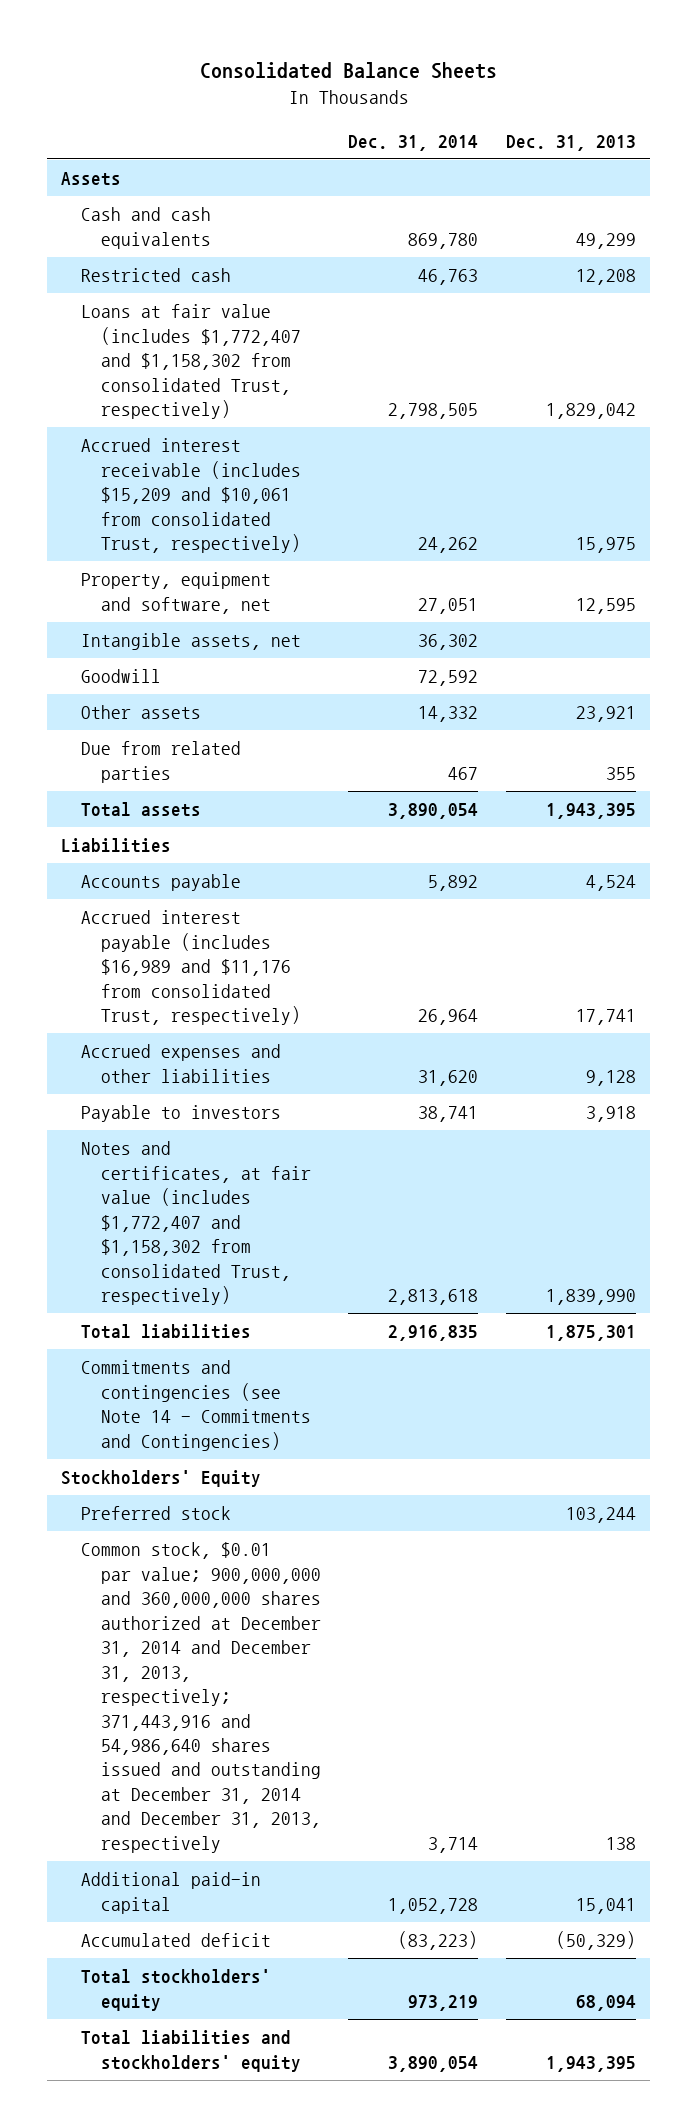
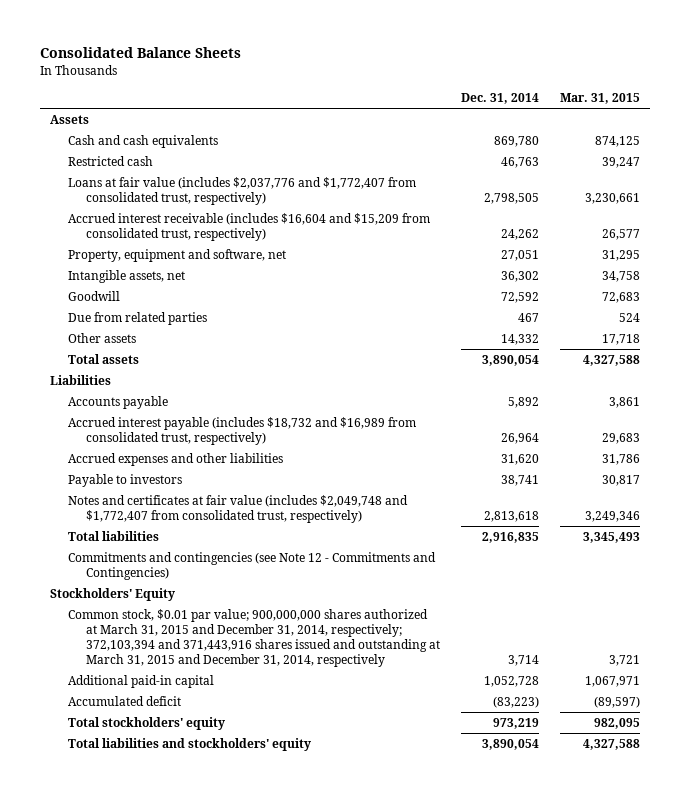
[505,134,636,151] Dec. 31, 2013 -> none
none -> [559,92,640,104] Mar. 31, 2015
[80,304,301,420] Loans at fair value (includes $1,772,407 and $1,158,302 from consolidated Trust, respectively) -> [67,176,416,205] Loans at fair value (includes $2,037,776 and $1,772,407 from consolidated trust, respectively)
[80,438,301,554] Accrued interest receivable (includes $15,209 and $10,061 from consolidated Trust, respectively) -> [67,212,430,241] Accrued interest receivable (includes $16,604 and $15,209 from consolidated trust, respectively)
[80,705,201,720] Other assets -> [67,332,136,343] Other assets
[80,910,301,1026] Accrued interest payable (includes $16,989 and $11,176 from consolidated Trust, respectively) -> [67,416,416,445] Accrued interest payable (includes $18,732 and $16,989 from consolidated trust, respectively)
[80,1141,311,1306] Notes and certificates, at fair value (includes $1,772,407 and $1,158,302 from consolidated Trust, respectively) -> [67,494,408,523] Notes and certificates at fair value (includes $2,049,748 and $1,772,407 from consolidated trust, respectively)
[80,1360,311,1451] Commitments and contingencies (see Note 14 - Commitments and Contingencies) -> [67,551,436,580] Commitments and contingencies (see Note 12 - Commitments and Contingencies)
[80,1506,231,1521] Preferred stock -> none
[80,1542,321,1853] Common stock, $0.01 par value; 900,000,000 and 360,000,000 shares authorized at December 31, 2014 and December 31, 2013, respectively; 371,443,916 and 54,986,640 shares issued and outstanding at December 31, 2014 and December 31, 2013, respectively -> [67,608,440,667] Common stock, $0.01 par value; 900,000,000 shares authorized at March 31, 2015 and December 31, 2014, respectively; 372,103,394 and 371,443,916 shares issued and outstanding at March 31, 2015 and December 31, 2014, respectively

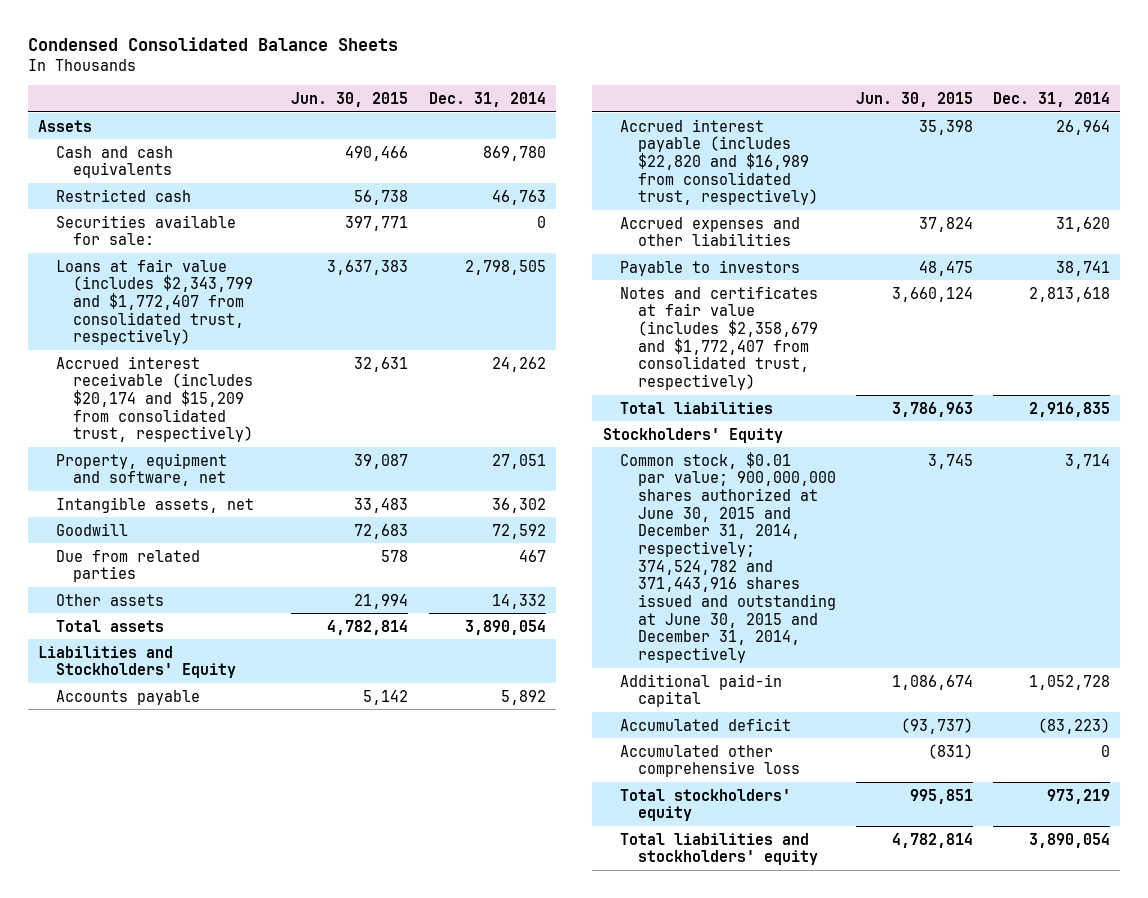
[39,47,241,59] Consolidated Balance Sheets -> [28,36,399,51] Condensed Consolidated Balance Sheets
[559,92,640,104] Mar. 31, 2015 -> none
none -> [291,91,409,107] Jun. 30, 2015
none -> [55,214,236,246] Securities available for sale:
[67,176,416,205] Loans at fair value (includes $2,037,776 and $1,772,407 from consolidated trust, respectively) -> [55,258,254,346] Loans at fair value (includes $2,343,799 and $1,772,407 from consolidated trust, respectively)
[67,212,430,241] Accrued interest receivable (includes $16,604 and $15,209 from consolidated trust, respectively) -> [55,355,254,443] Accrued interest receivable (includes $20,174 and $15,209 from consolidated trust, respectively)
[50,374,112,385] Liabilities -> [38,645,236,679] Liabilities and Stockholders' Equity
[67,416,416,445] Accrued interest payable (includes $18,732 and $16,989 from consolidated trust, respectively) -> [620,118,818,206] Accrued interest payable (includes $22,820 and $16,989 from consolidated trust, respectively)
[67,494,408,523] Notes and certificates at fair value (includes $2,049,748 and $1,772,407 from consolidated trust, respectively) -> [620,285,819,390] Notes and certificates at fair value (includes $2,358,679 and $1,772,407 from consolidated trust, respectively)
[67,551,436,580] Commitments and contingencies (see Note 12 - Commitments and Contingencies) -> none
[67,608,440,667] Common stock, $0.01 par value; 900,000,000 shares authorized at March 31, 2015 and December 31, 2014, respectively; 372,103,394 and 371,443,916 shares issued and outstanding at March 31, 2015 and December 31, 2014, respectively -> [620,451,836,663] Common stock, $0.01 par value; 900,000,000 shares authorized at June 30, 2015 and December 31, 2014, respectively; 374,524,782 and 371,443,916 shares issued and outstanding at June 30, 2015 and December 31, 2014, respectively
none -> [620,744,800,778] Accumulated other comprehensive loss

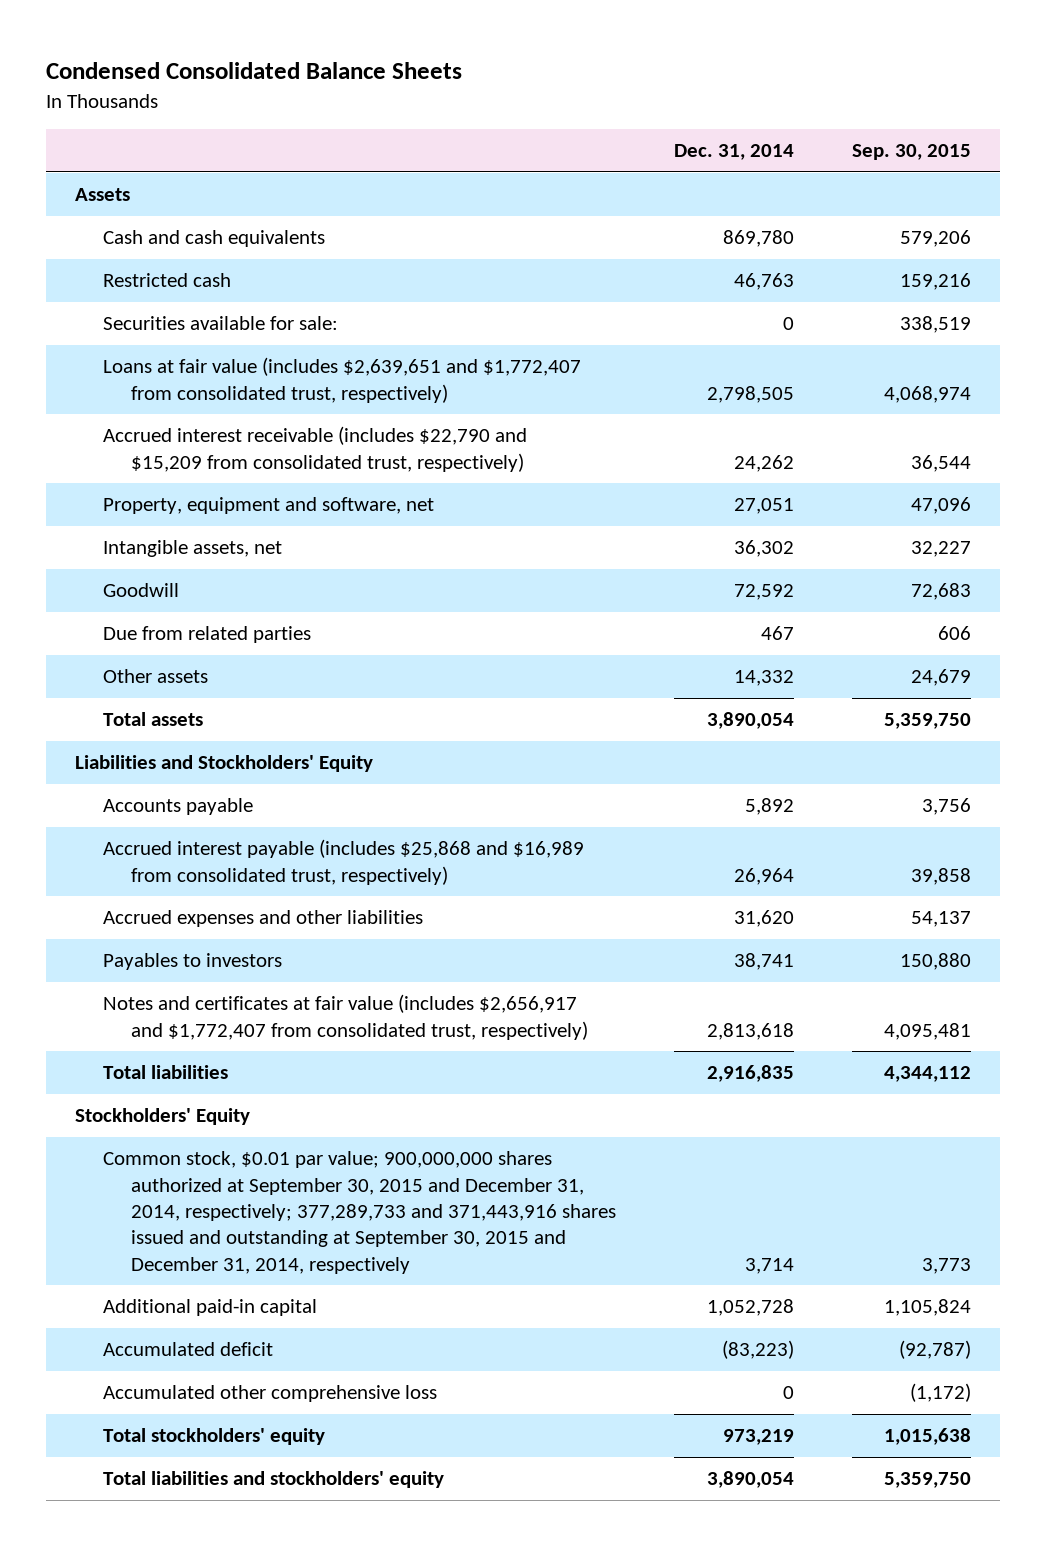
[291,91,409,107] Jun. 30, 2015 -> none
none -> [852,144,972,161] Sep. 30, 2015
[55,258,254,346] Loans at fair value (includes $2,343,799 and $1,772,407 from consolidated trust, respectively) -> [103,357,582,403] Loans at fair value (includes $2,639,651 and $1,772,407 from consolidated trust, respectively)
[55,355,254,443] Accrued interest receivable (includes $20,174 and $15,209 from consolidated trust, respectively) -> [103,426,528,472] Accrued interest receivable (includes $22,790 and $15,209 from consolidated trust, respectively)
[620,118,818,206] Accrued interest payable (includes $22,820 and $16,989 from consolidated trust, respectively) -> [103,839,585,885] Accrued interest payable (includes $25,868 and $16,989 from consolidated trust, respectively)
[620,259,801,276] Payable to investors -> [103,953,283,971] Payables to investors
[620,285,819,390] Notes and certificates at fair value (includes $2,358,679 and $1,772,407 from consolidated trust, respectively) -> [103,994,589,1040] Notes and certificates at fair value (includes $2,656,917 and $1,772,407 from consolidated trust, respectively)
[620,451,836,663] Common stock, $0.01 par value; 900,000,000 shares authorized at June 30, 2015 and December 31, 2014, respectively; 374,524,782 and 371,443,916 shares issued and outstanding at June 30, 2015 and December 31, 2014, respectively -> [103,1151,617,1274] Common stock, $0.01 par value; 900,000,000 shares authorized at September 30, 2015 and December 31, 2014, respectively; 377,289,733 and 371,443,916 shares issued and outstanding at September 30, 2015 and December 31, 2014, respectively

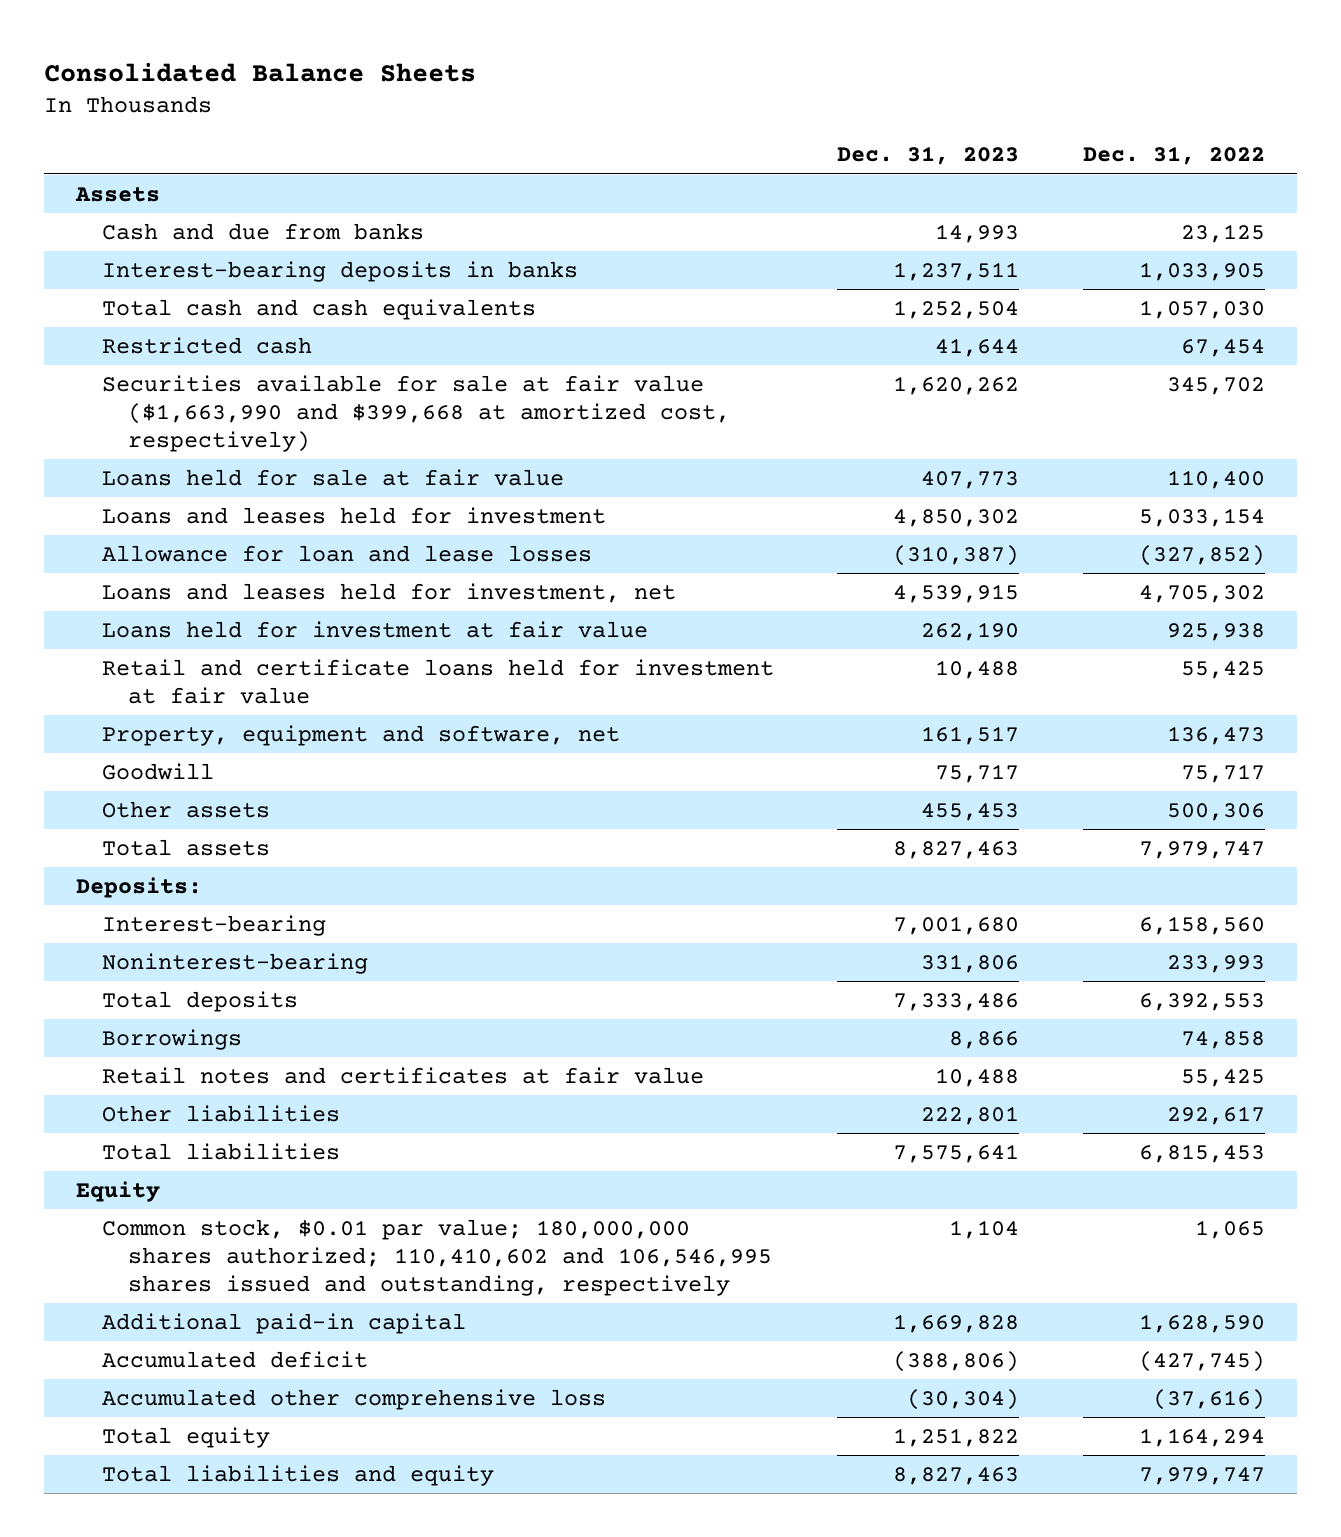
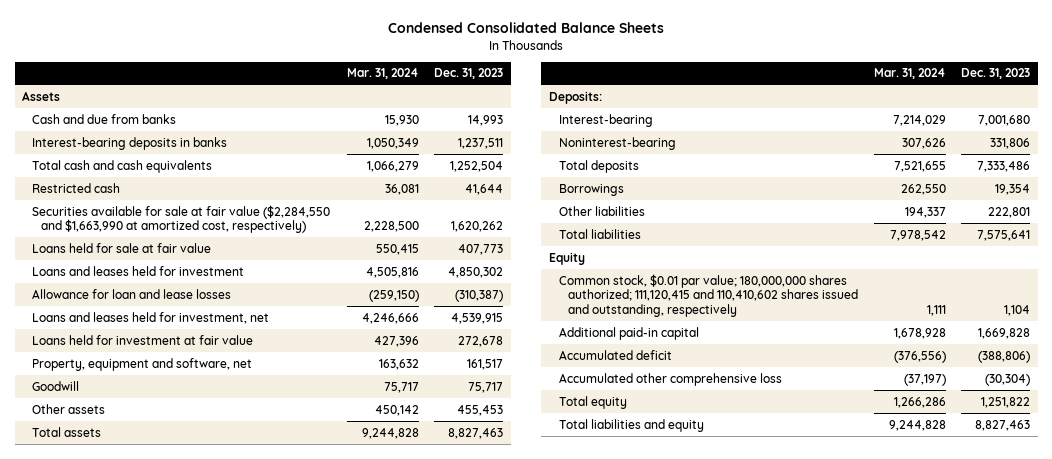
[44,62,477,82] Consolidated Balance Sheets -> [388,22,665,34] Condensed Consolidated Balance Sheets
[1082,146,1265,166] Dec. 31, 2022 -> none
none -> [346,68,419,80] Mar. 31, 2024
[101,374,730,453] Securities available for sale at fair value ($1,663,990 and $399,668 at amortized cost, respectively) -> [31,204,330,234] Securities available for sale at fair value ($2,284,550 and $1,663,990 at amortized cost, respectively)
[101,658,774,704] Retail and certificate loans held for investment at fair value -> none
[921,621,1020,641] 262,190 -> [458,335,504,347] 272,678
[101,1066,704,1084] Retail notes and certificates at fair value -> none
[949,1030,1020,1049] 8,866 -> [995,183,1031,195] 19,354
[101,1218,772,1297] Common stock, $0.01 par value; 180,000,000 shares authorized; 110,410,602 and 106,546,995 shares issued and outstanding, respectively -> [558,273,858,317] Common stock, $0.01 par value; 180,000,000 shares authorized; 111,120,415 and 110,410,602 shares issued and outstanding, respectively

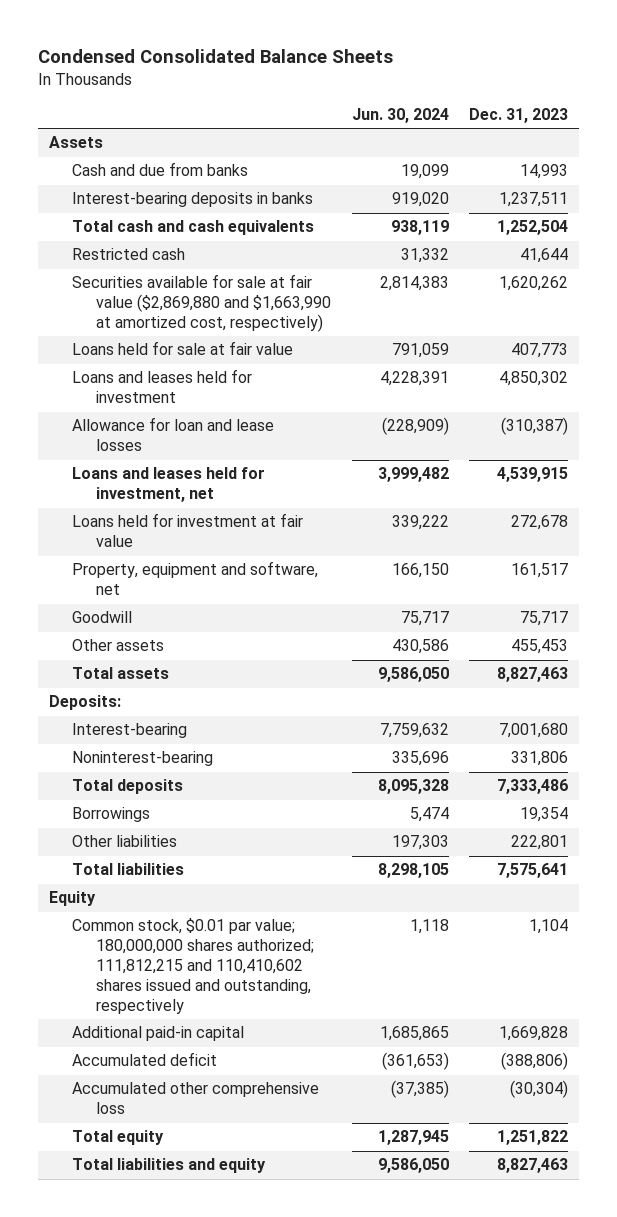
[346,68,419,80] Mar. 31, 2024 -> none
none -> [351,107,449,123] Jun. 30, 2024
[31,204,330,234] Securities available for sale at fair value ($2,284,550 and $1,663,990 at amortized cost, respectively) -> [72,274,332,333] Securities available for sale at fair value ($2,869,880 and $1,663,990 at amortized cost, respectively)
[558,273,858,317] Common stock, $0.01 par value; 180,000,000 shares authorized; 111,120,415 and 110,410,602 shares issued and outstanding, respectively -> [72,918,315,1015] Common stock, $0.01 par value; 180,000,000 shares authorized; 111,812,215 and 110,410,602 shares issued and outstanding, respectively

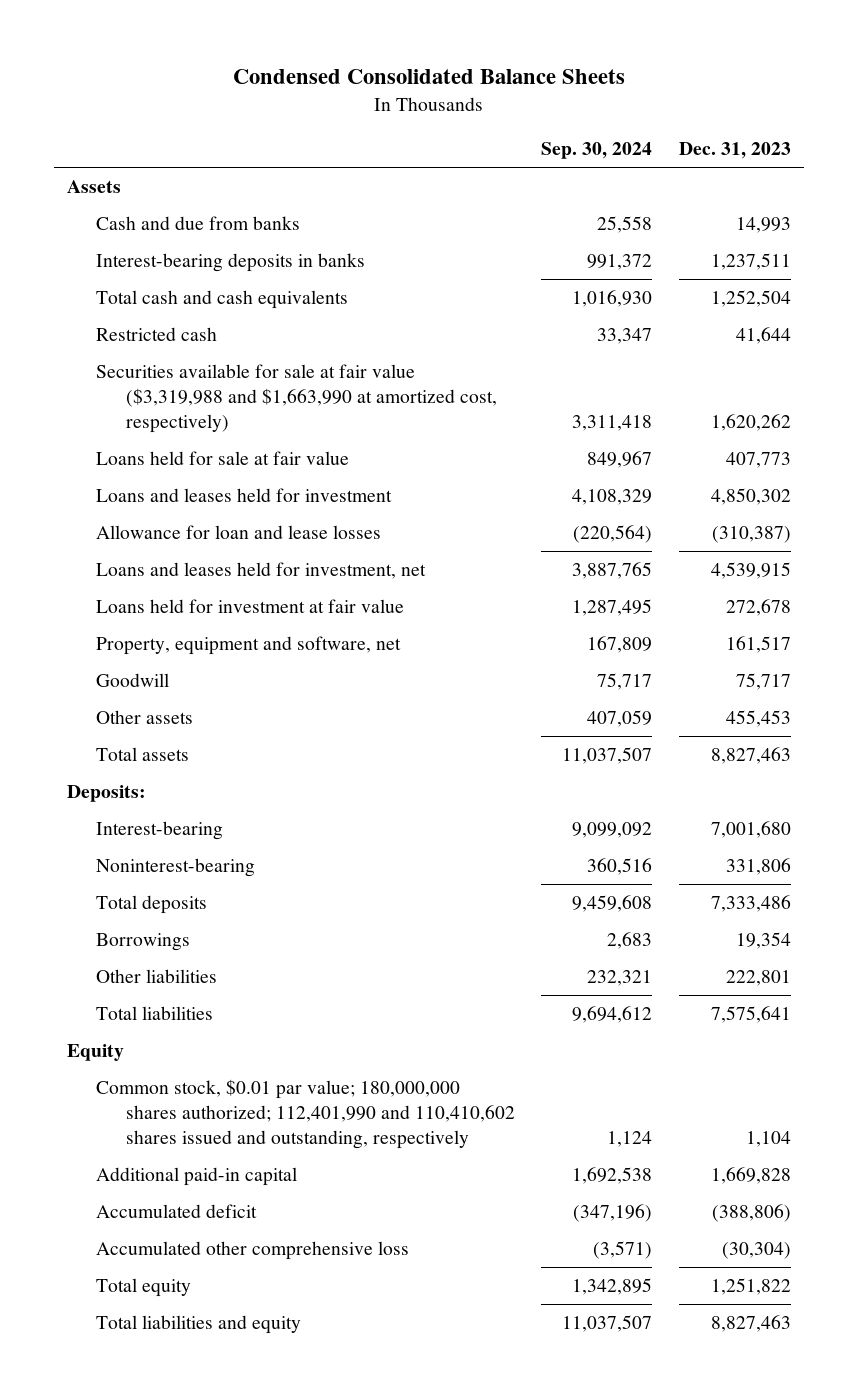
[351,107,449,123] Jun. 30, 2024 -> none
none -> [541,142,653,160] Sep. 30, 2024
[72,274,332,333] Securities available for sale at fair value ($2,869,880 and $1,663,990 at amortized cost, respectively) -> [96,363,497,433] Securities available for sale at fair value ($3,319,988 and $1,663,990 at amortized cost, respectively)
[72,918,315,1015] Common stock, $0.01 par value; 180,000,000 shares authorized; 111,812,215 and 110,410,602 shares issued and outstanding, respectively -> [96,1078,515,1149] Common stock, $0.01 par value; 180,000,000 shares authorized; 112,401,990 and 110,410,602 shares issued and outstanding, respectively

